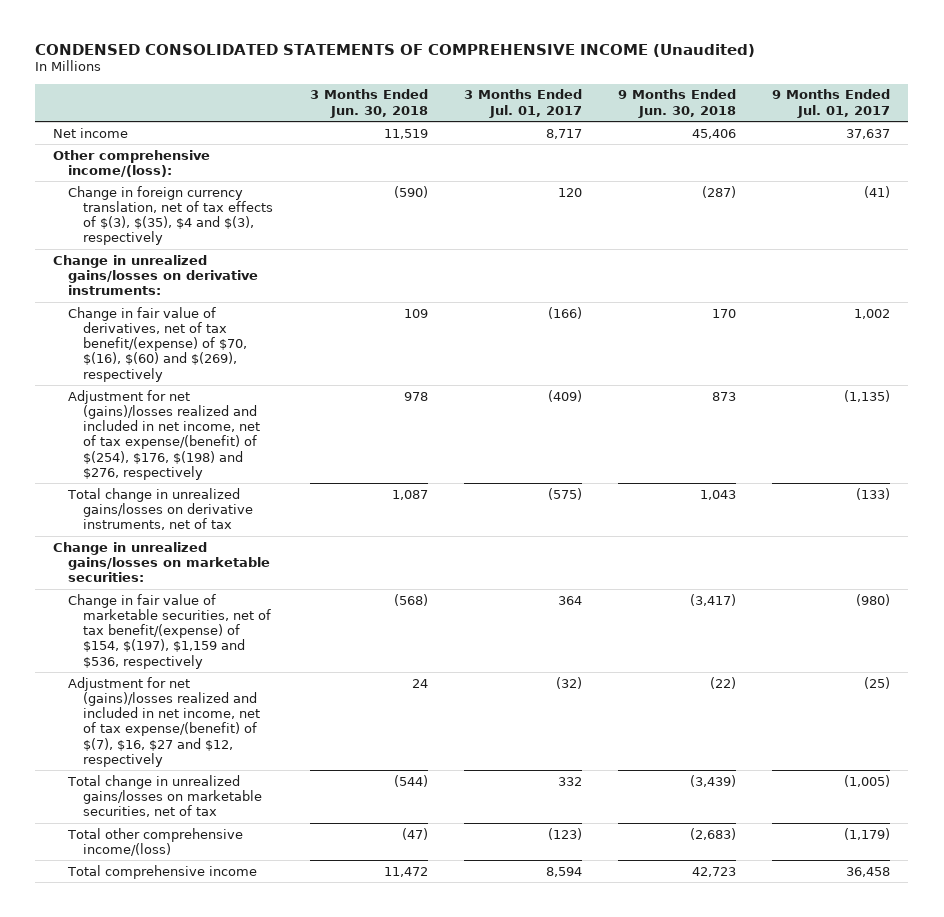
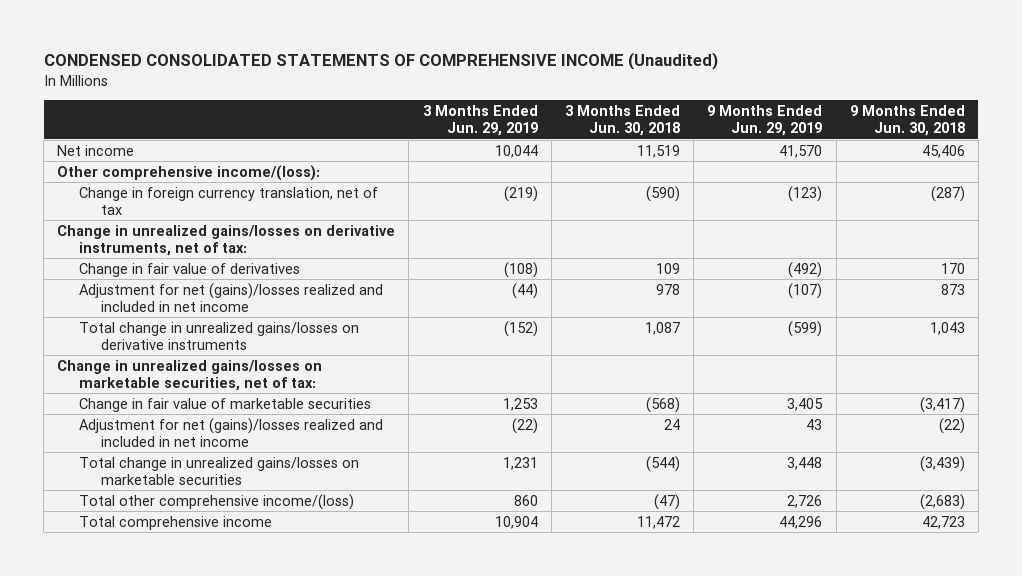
[463,89,582,118] 3 Months Ended Jul. 01, 2017 -> none
[772,89,891,118] 9 Months Ended Jul. 01, 2017 -> none
none -> [422,105,538,137] 3 Months Ended Jun. 29, 2019
none -> [707,105,823,137] 9 Months Ended Jun. 29, 2019
[68,185,274,246] Change in foreign currency translation, net of tax effects of $(3), $(35), $4 and $(3), respectively -> [78,186,378,215] Change in foreign currency translation, net of tax
[53,254,259,296] Change in unrealized gains/losses on derivative instruments: -> [57,224,396,256] Change in unrealized gains/losses on derivative instruments, net of tax:
[68,306,248,382] Change in fair value of derivatives, net of tax benefit/(expense) of $70, $(16), $(60) and $(269), respectively -> [78,262,300,277] Change in fair value of derivatives
[68,389,261,480] Adjustment for net (gains)/losses realized and included in net income, net of tax expense/(benefit) of $(254), $176, $(198) and $276, respectively -> [78,282,383,312] Adjustment for net (gains)/losses realized and included in net income
[67,487,254,531] Total change in unrealized gains/losses on derivative instruments, net of tax -> [78,321,359,350] Total change in unrealized gains/losses on derivative instruments
[53,541,271,583] Change in unrealized gains/losses on marketable securities: -> [57,359,323,391] Change in unrealized gains/losses on marketable securities, net of tax:
[68,593,272,669] Change in fair value of marketable securities, net of tax benefit/(expense) of $154, $(197), $1,159 and $536, respectively -> [78,397,371,412] Change in fair value of marketable securities
[68,676,261,767] Adjustment for net (gains)/losses realized and included in net income, net of tax expense/(benefit) of $(7), $16, $27 and $12, respectively -> [78,417,383,447] Adjustment for net (gains)/losses realized and included in net income
[67,774,263,818] Total change in unrealized gains/losses on marketable securities, net of tax -> [78,456,359,485] Total change in unrealized gains/losses on marketable securities

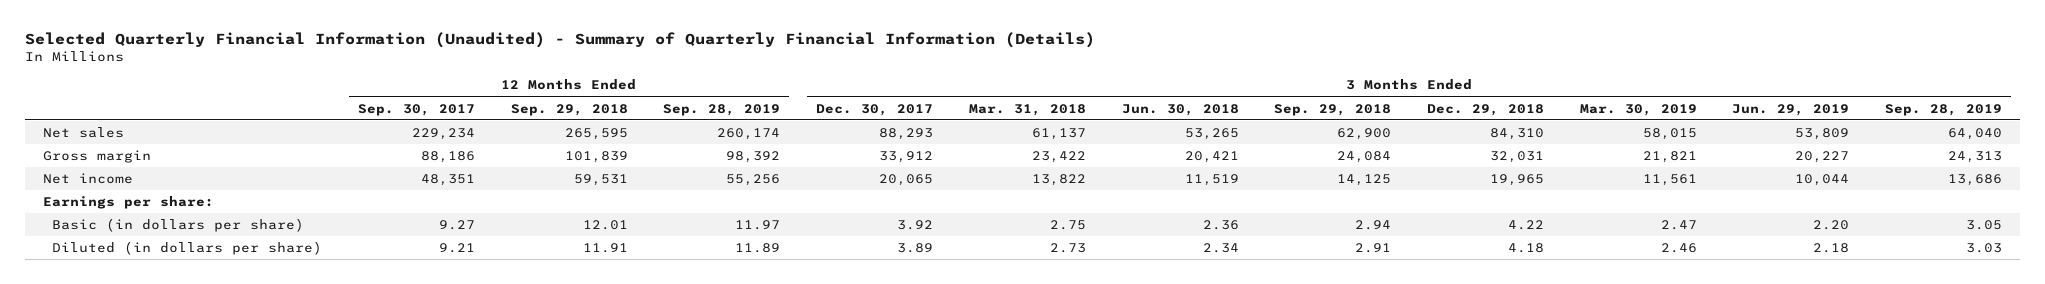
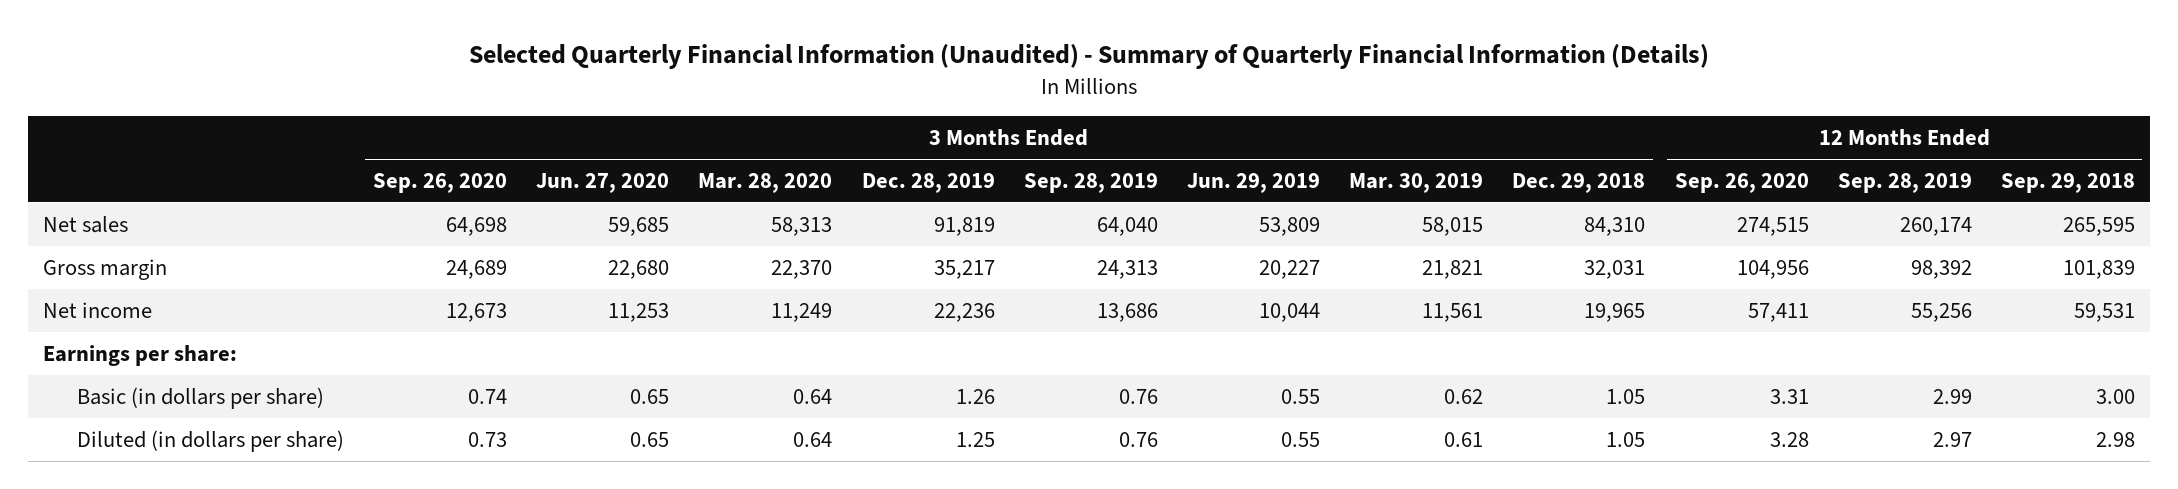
[357,103,475,116] Sep. 30, 2017 -> none
[816,103,934,116] Dec. 30, 2017 -> none
[968,103,1086,116] Mar. 31, 2018 -> none
[1121,103,1239,116] Jun. 30, 2018 -> none
[1274,103,1392,116] Sep. 29, 2018 -> none
none -> [372,172,507,193] Sep. 26, 2020
none -> [536,172,670,193] Jun. 27, 2020
none -> [698,172,833,193] Mar. 28, 2020
none -> [861,172,995,193] Dec. 28, 2019
none -> [1674,172,1809,193] Sep. 26, 2020
[582,219,628,230] 12.01 -> [2096,388,2136,404] 3.00
[735,219,781,230] 11.97 -> [1932,388,1972,404] 2.99
[1507,219,1544,230] 4.22 -> [1606,388,1646,404] 1.05
[1660,219,1697,230] 2.47 -> [1444,388,1484,404] 0.62
[1813,219,1850,230] 2.20 -> [1280,388,1320,404] 0.55
[1966,219,2003,230] 3.05 -> [1118,388,1158,404] 0.76
[582,242,628,253] 11.91 -> [2096,431,2136,447] 2.98
[735,242,781,253] 11.89 -> [1932,431,1972,447] 2.97
[1507,242,1544,253] 4.18 -> [1606,431,1646,447] 1.05
[1660,242,1697,253] 2.46 -> [1444,431,1484,447] 0.61
[1813,242,1850,253] 2.18 -> [1280,431,1320,447] 0.55
[1966,242,2003,253] 3.03 -> [1118,431,1158,447] 0.76

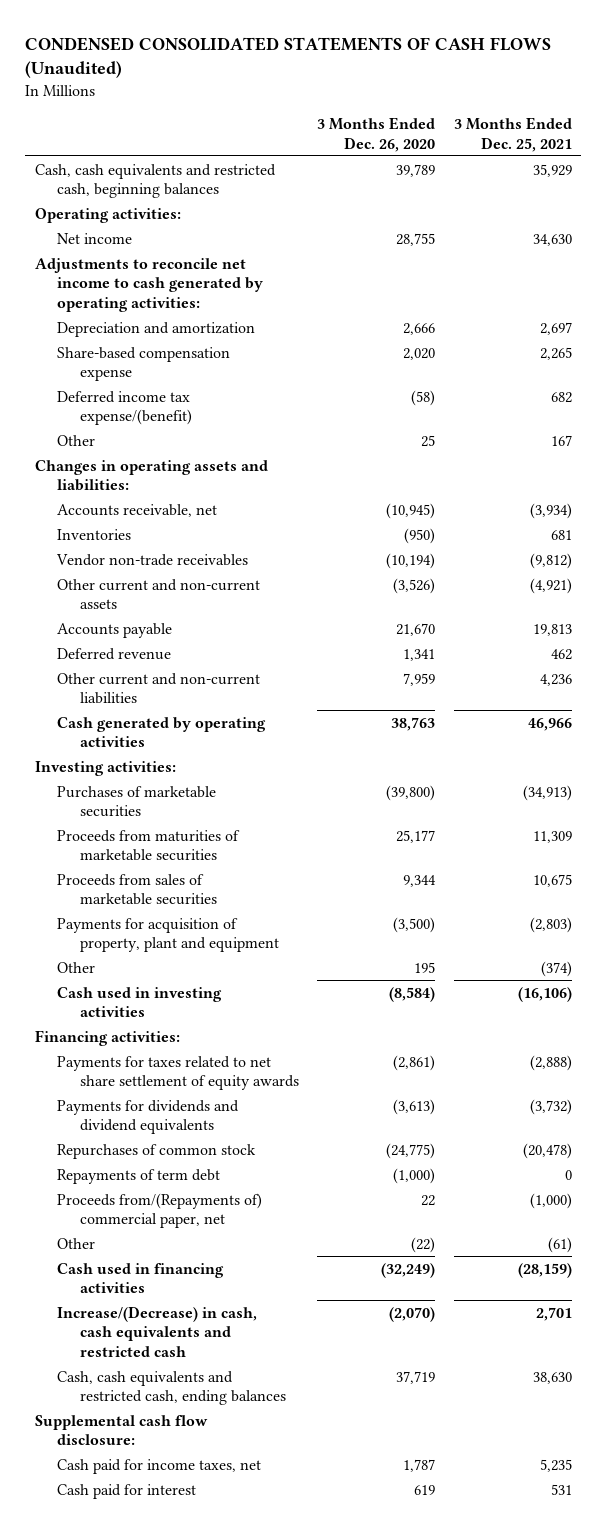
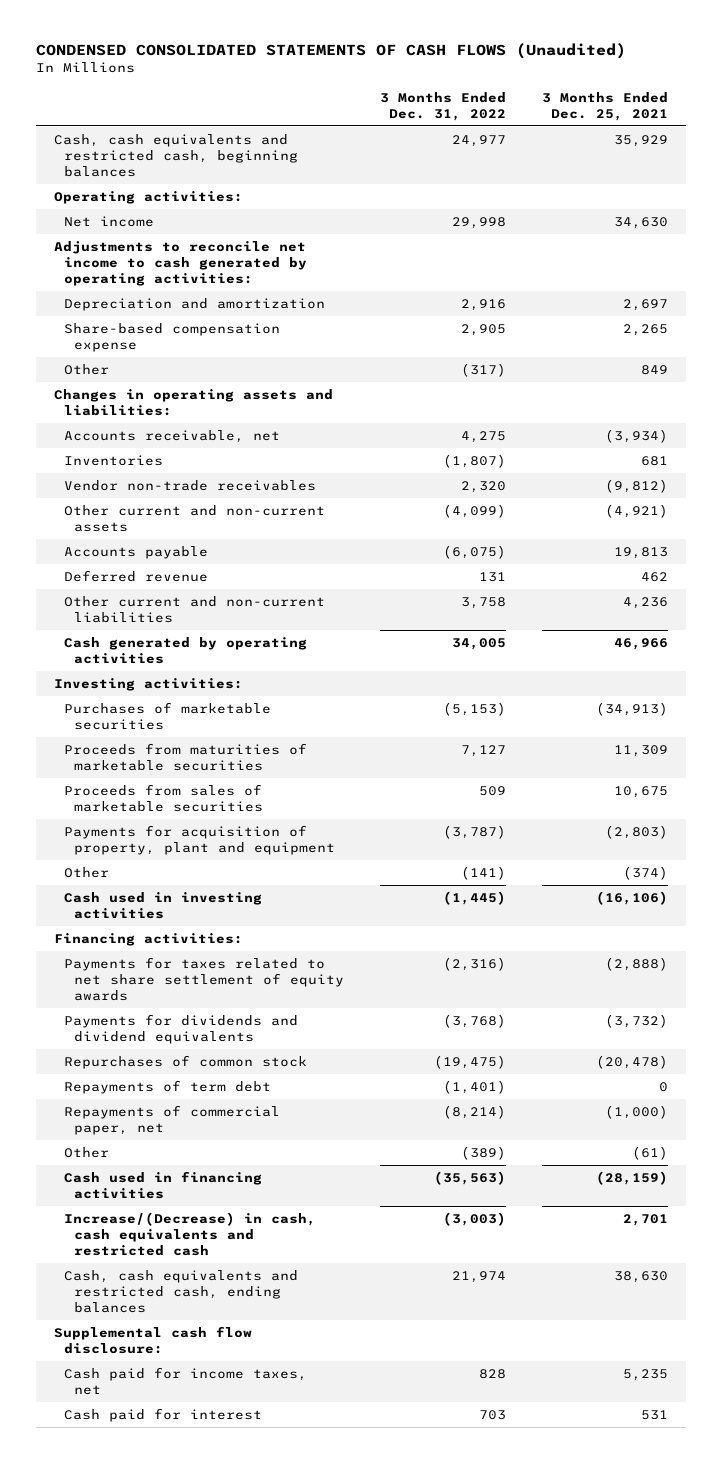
[317,117,436,152] 3 Months Ended Dec. 26, 2020 -> none
none -> [380,91,507,121] 3 Months Ended Dec. 31, 2022
[57,390,193,426] Deferred income tax expense/(benefit) -> none
[550,434,572,446] 167 -> [641,364,669,375] 849
[57,1192,263,1229] Proceeds from/(Repayments of) commercial paper, net -> [63,1104,280,1135] Repayments of commercial paper, net

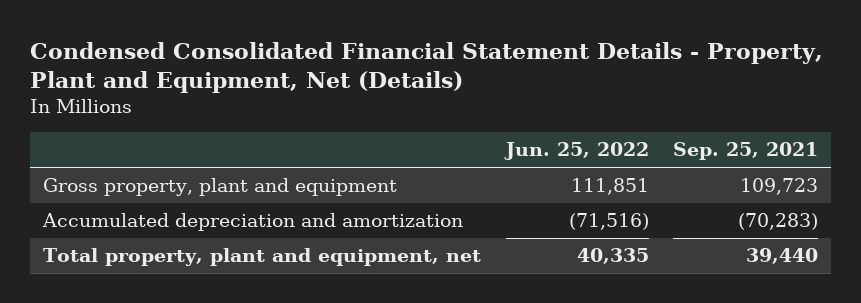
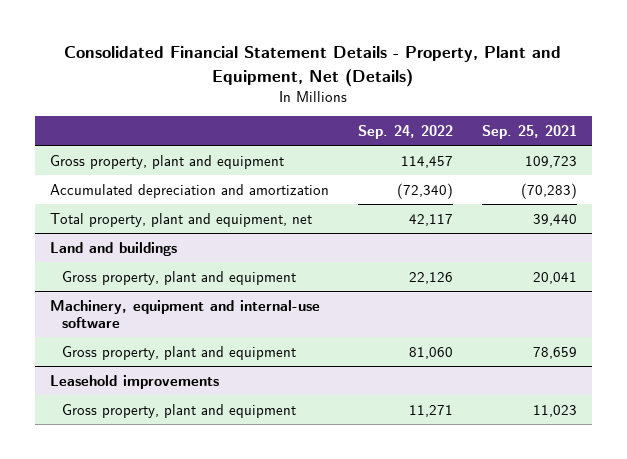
[30,42,824,94] Condensed Consolidated Financial Statement Details - Property, Plant and Equipment, Net (Details) -> [64,46,562,87] Consolidated Financial Statement Details - Property, Plant and Equipment, Net (Details)
[503,142,649,161] Jun. 25, 2022 -> none
none -> [357,125,453,140] Sep. 24, 2022
none -> [49,241,177,256] Land and buildings
none -> [61,270,296,285] Gross property, plant and equipment
none -> [49,299,320,329] Machinery, equipment and internal-use software
none -> [61,345,296,360] Gross property, plant and equipment
none -> [49,374,219,389] Leasehold improvements
none -> [61,403,296,418] Gross property, plant and equipment

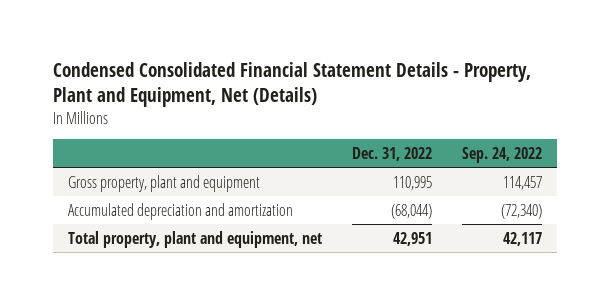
[64,46,562,87] Consolidated Financial Statement Details - Property, Plant and Equipment, Net (Details) -> [52,62,531,108] Condensed Consolidated Financial Statement Details - Property, Plant and Equipment, Net (Details)
[482,125,578,140] Sep. 25, 2021 -> none
none -> [351,147,432,162] Dec. 31, 2022
[49,241,177,256] Land and buildings -> none
[61,270,296,285] Gross property, plant and equipment -> none
[49,299,320,329] Machinery, equipment and internal-use software -> none
[61,345,296,360] Gross property, plant and equipment -> none
[49,374,219,389] Leasehold improvements -> none
[61,403,296,418] Gross property, plant and equipment -> none

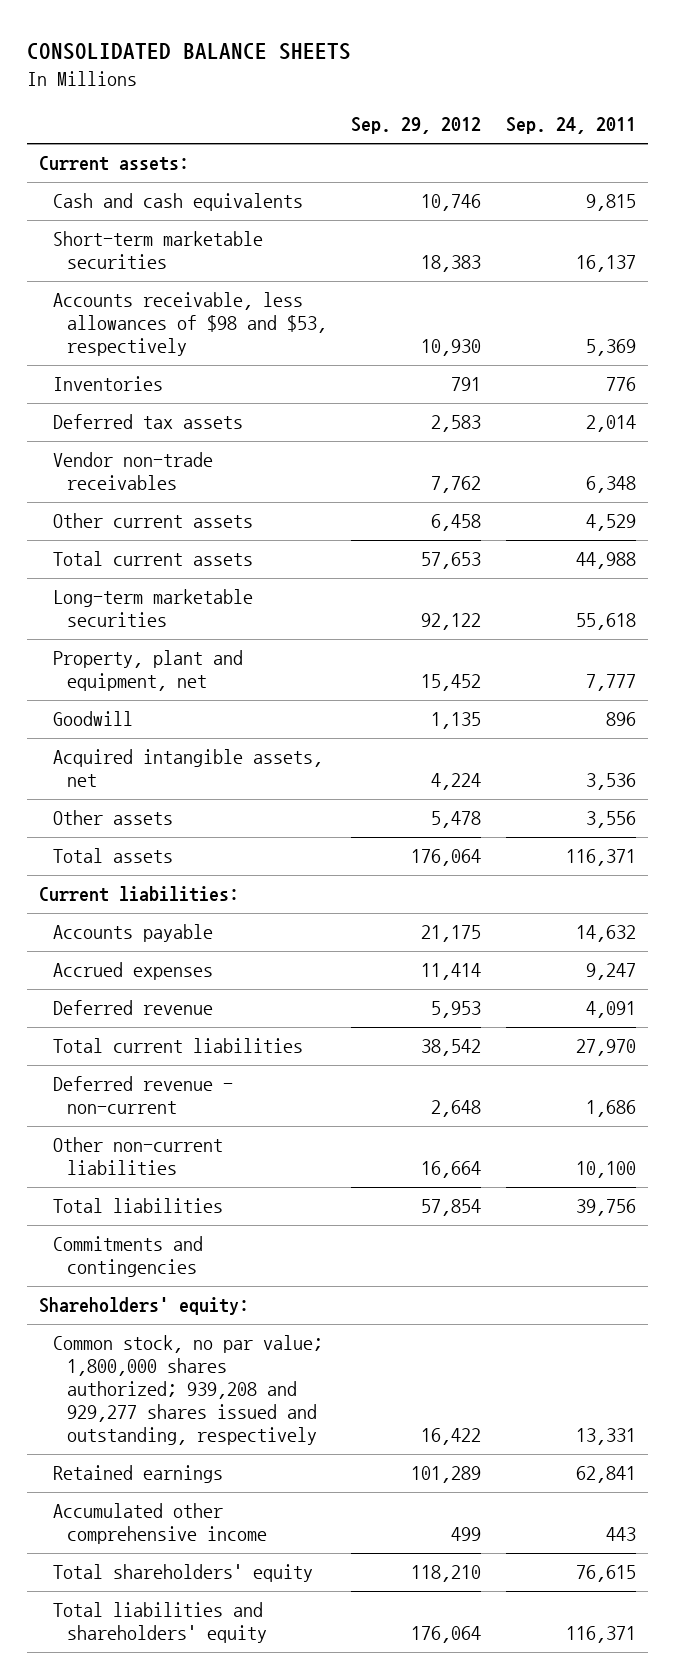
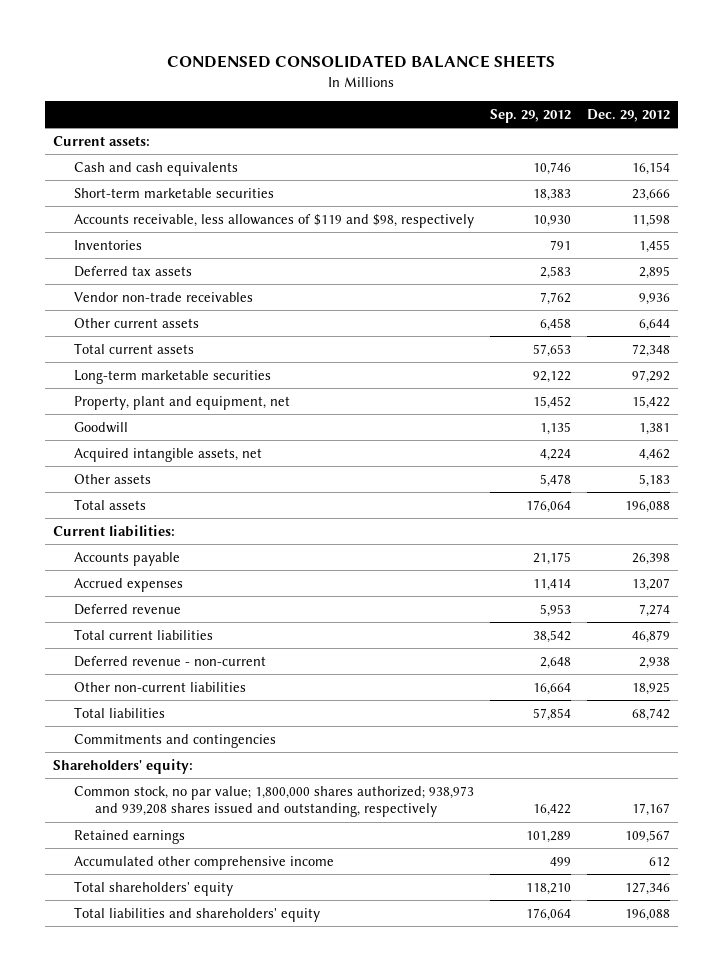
[27,43,352,61] CONSOLIDATED BALANCE SHEETS -> [167,55,556,69] CONDENSED CONSOLIDATED BALANCE SHEETS
[505,117,636,135] Sep. 24, 2011 -> none
none -> [586,109,670,123] Dec. 29, 2012
[53,292,328,357] Accounts receivable, less allowances of $98 and $53, respectively -> [74,213,475,228] Accounts receivable, less allowances of $119 and $98, respectively
[53,1335,324,1446] Common stock, no par value; 1,800,000 shares authorized; 939,208 and 929,277 shares issued and outstanding, respectively -> [74,785,475,818] Common stock, no par value; 1,800,000 shares authorized; 938,973 and 939,208 shares issued and outstanding, respectively

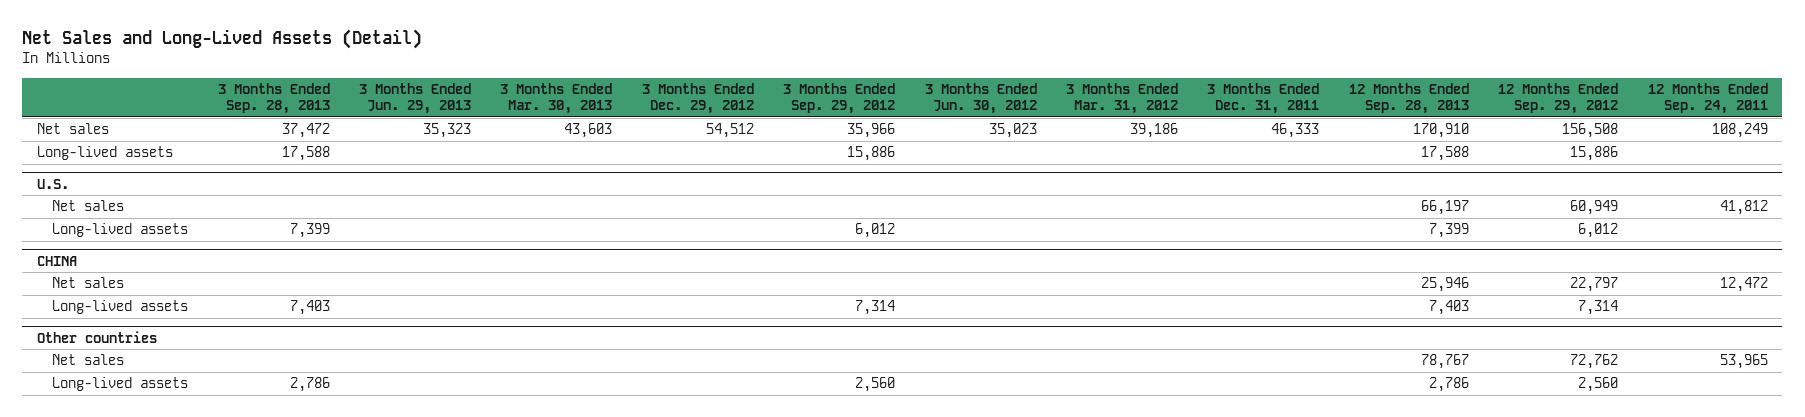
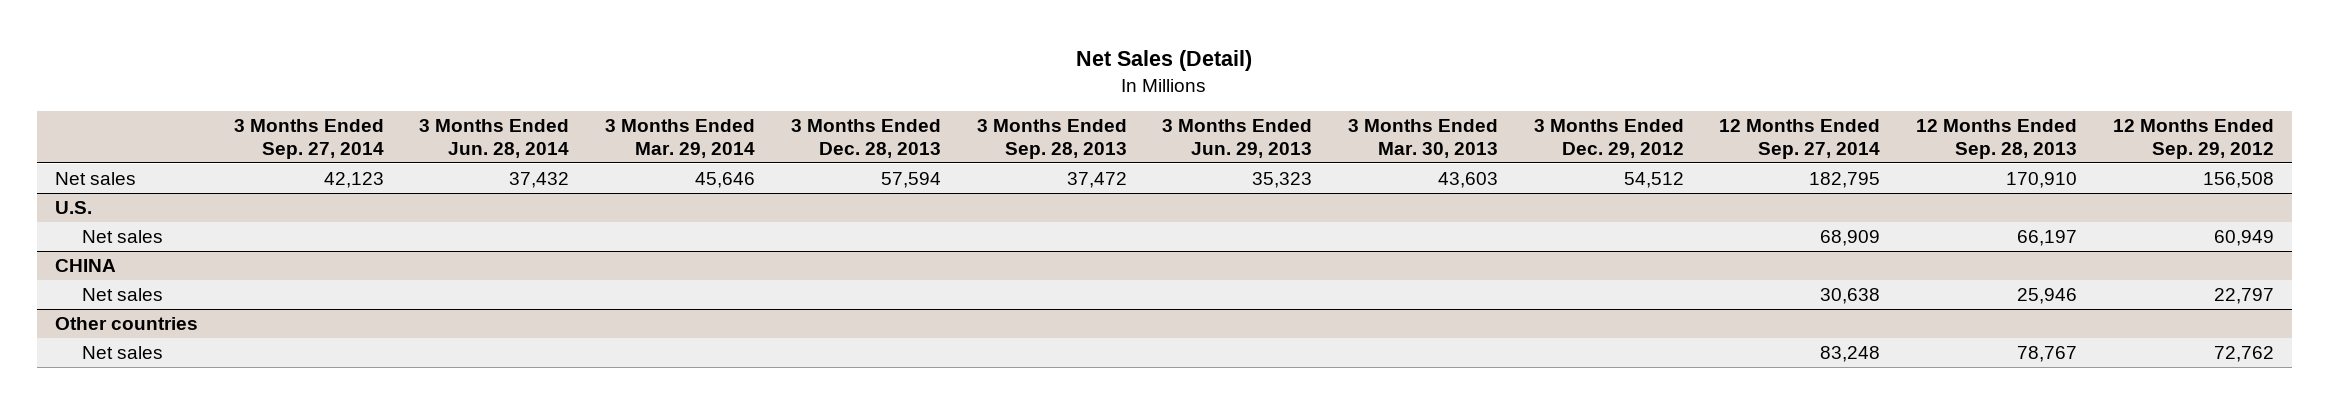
[22,29,423,50] Net Sales and Long-Lived Assets (Detail) -> [1076,50,1253,72] Net Sales (Detail)
[783,82,896,115] 3 Months Ended Sep. 29, 2012 -> none
[924,82,1037,115] 3 Months Ended Jun. 30, 2012 -> none
[1066,82,1179,115] 3 Months Ended Mar. 31, 2012 -> none
[1207,82,1320,115] 3 Months Ended Dec. 31, 2011 -> none
[1647,82,1768,115] 12 Months Ended Sep. 24, 2011 -> none
none -> [233,118,384,159] 3 Months Ended Sep. 27, 2014
none -> [419,118,570,158] 3 Months Ended Jun. 28, 2014
none -> [605,118,756,158] 3 Months Ended Mar. 29, 2014
none -> [790,118,941,158] 3 Months Ended Dec. 28, 2013
none -> [1719,118,1881,159] 12 Months Ended Sep. 27, 2014
[36,146,173,161] Long-lived assets -> none
[52,223,189,238] Long-lived assets -> none
[52,300,189,315] Long-lived assets -> none
[52,377,189,392] Long-lived assets -> none

